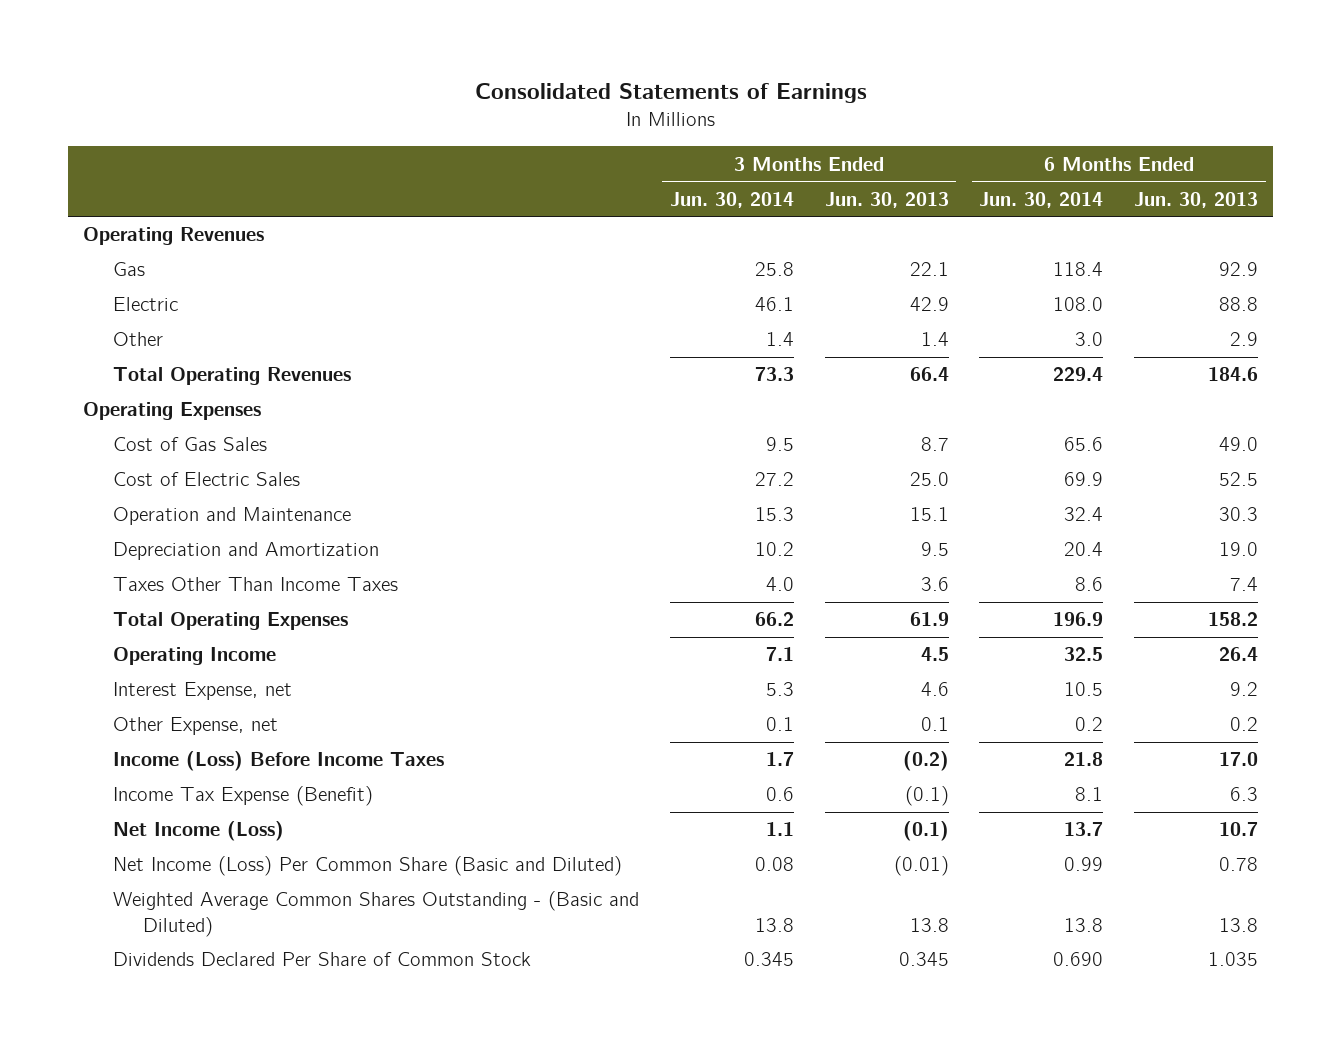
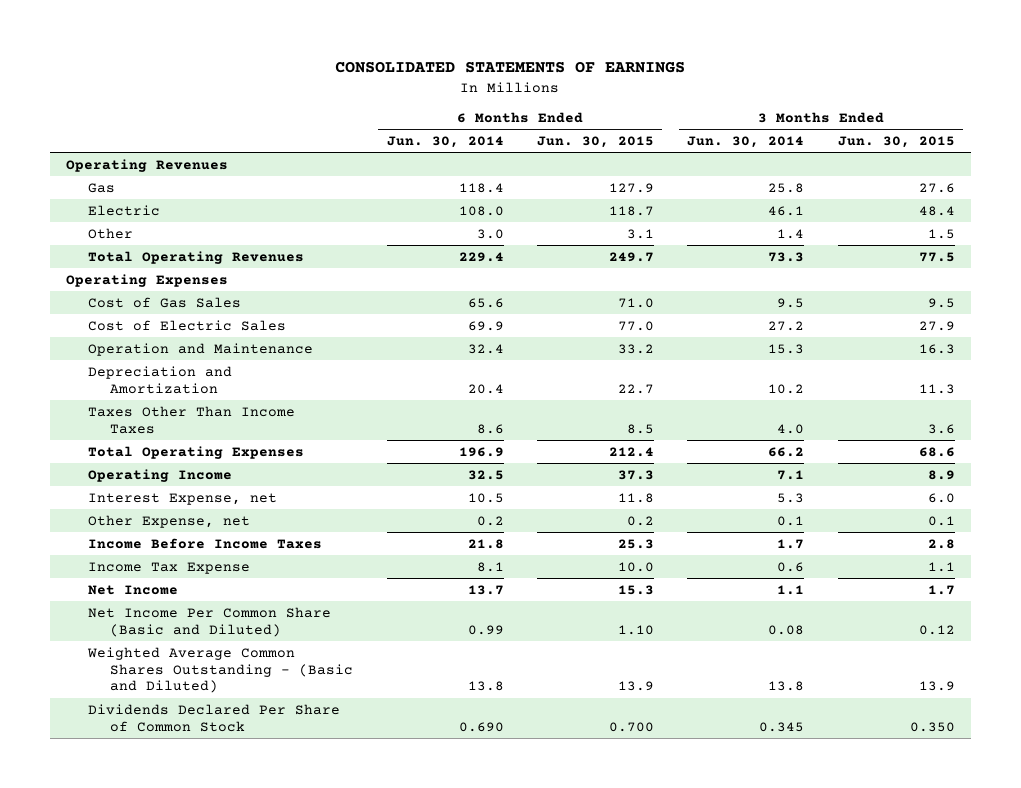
[474,83,867,104] Consolidated Statements of Earnings -> [335,61,686,74] CONSOLIDATED STATEMENTS OF EARNINGS
[824,191,949,208] Jun. 30, 2013 -> none
[1134,191,1259,208] Jun. 30, 2013 -> none
none -> [537,136,655,149] Jun. 30, 2015
none -> [837,136,955,149] Jun. 30, 2015
[113,751,445,772] Income (Loss) Before Income Taxes -> [88,537,323,549] Income Before Income Taxes
[113,786,374,807] Income Tax Expense (Benefit) -> [88,561,251,574] Income Tax Expense
[113,821,285,842] Net Income (Loss) -> [88,584,179,595] Net Income
[113,856,623,877] Net Income (Loss) Per Common Share (Basic and Diluted) -> [88,606,332,637] Net Income Per Common Share (Basic and Diluted)

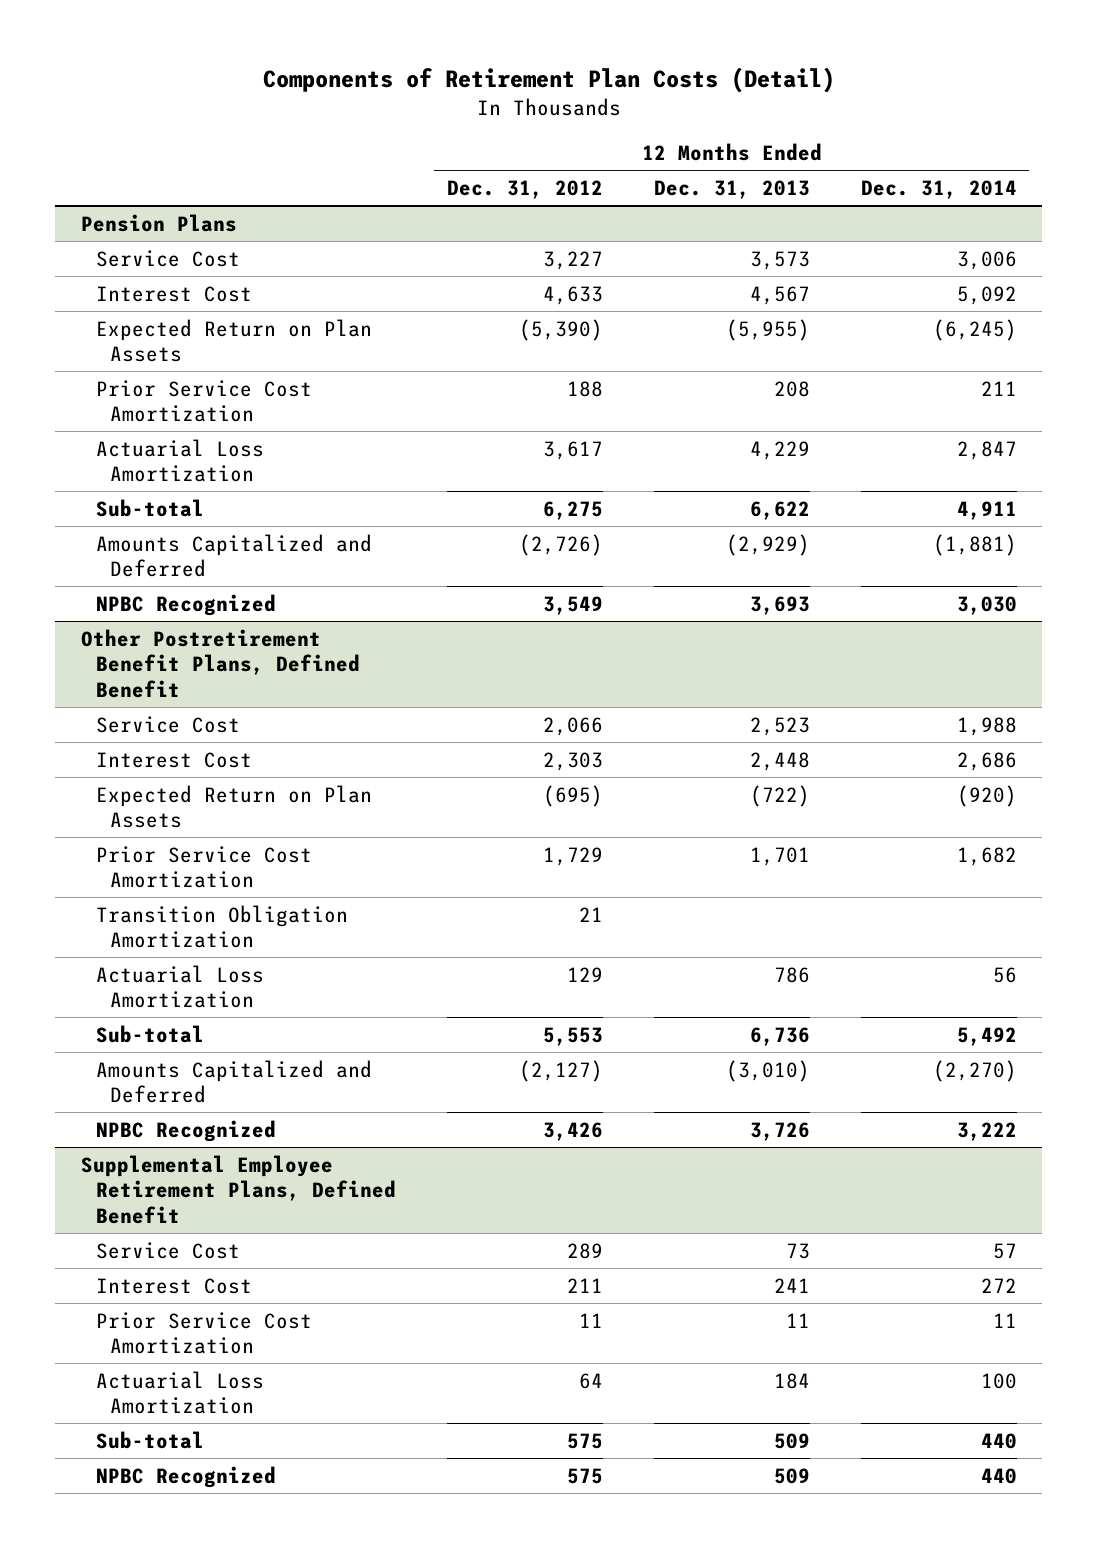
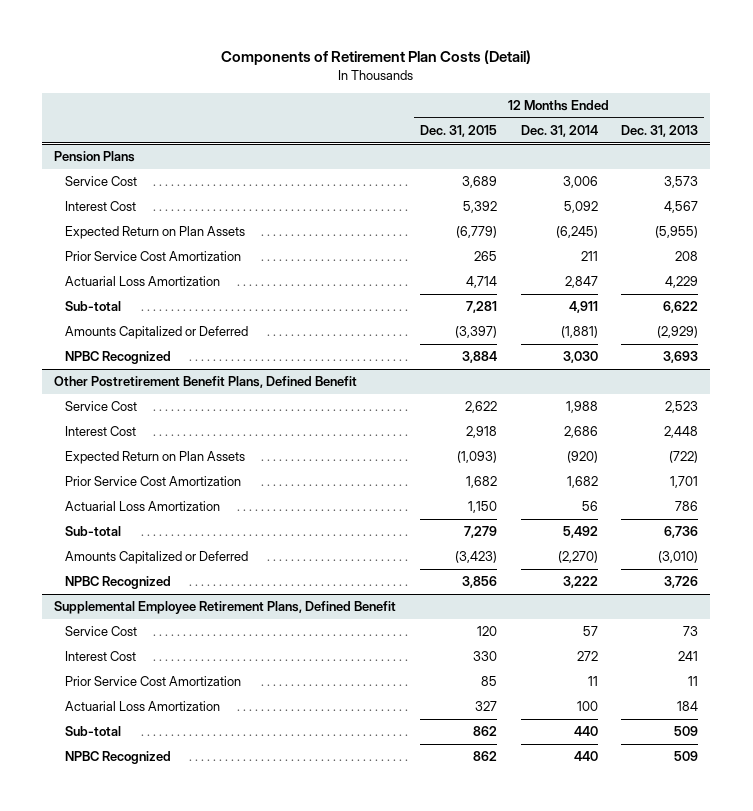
[446,180,603,200] Dec. 31, 2012 -> none
none -> [419,124,497,137] Dec. 31, 2015
[95,533,372,578] Amounts Capitalized and Deferred -> [65,326,249,340] Amounts Capitalized or Deferred
[95,904,348,949] Transition Obligation Amortization -> none
[95,1059,372,1104] Amounts Capitalized and Deferred -> [65,551,249,565] Amounts Capitalized or Deferred

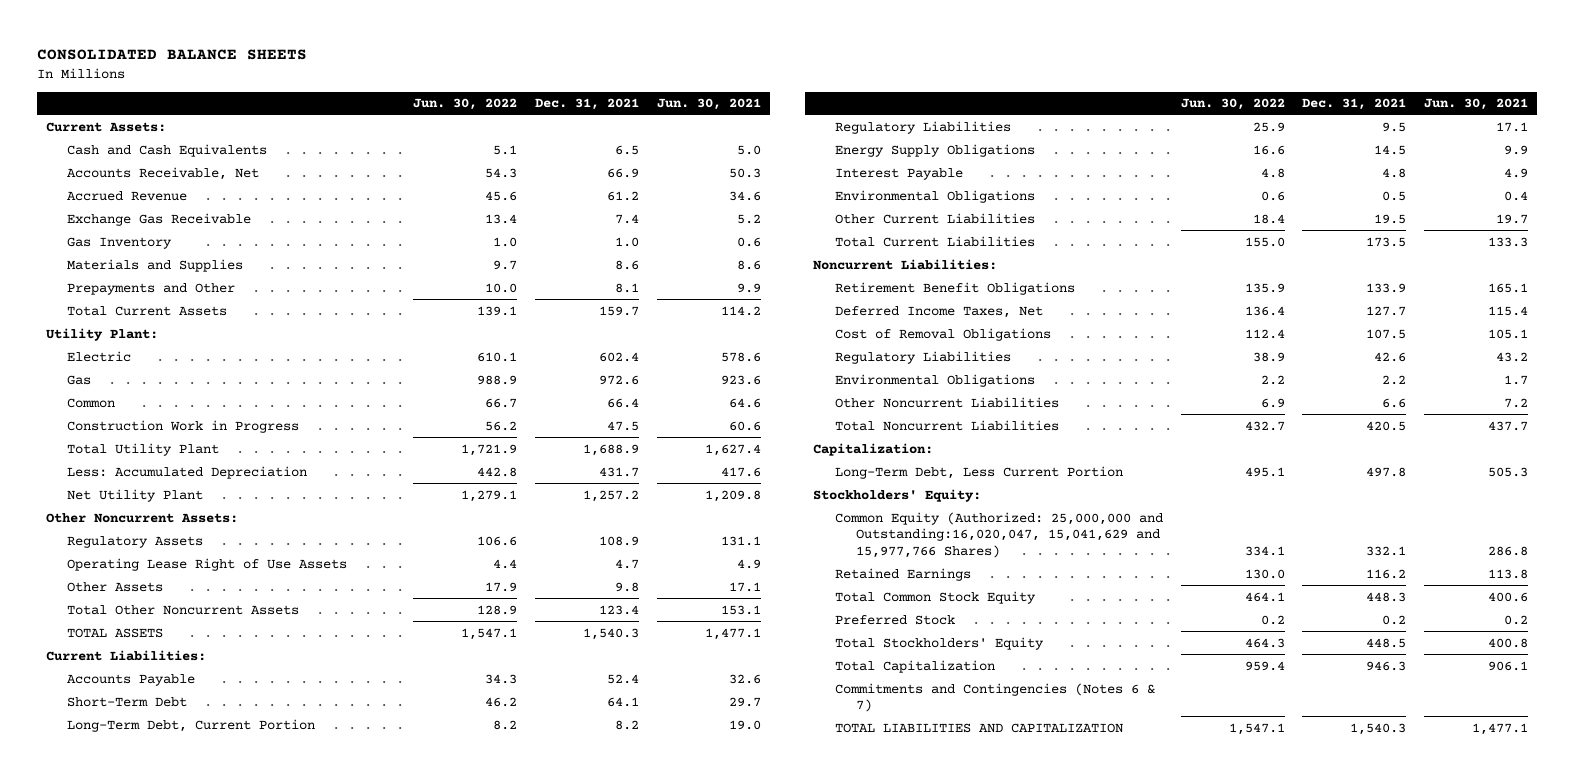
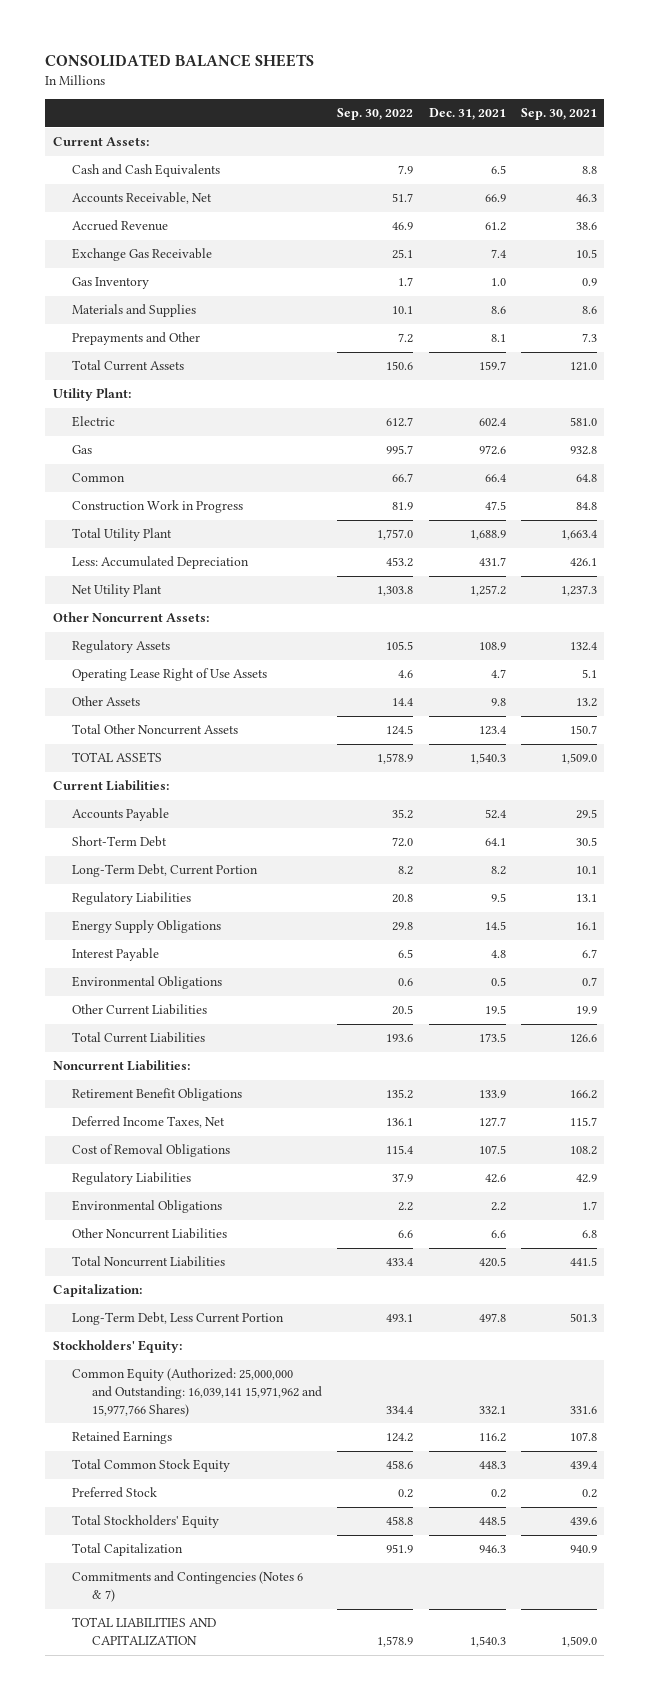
[413,98,518,111] Jun. 30, 2022 -> none
[656,98,761,111] Jun. 30, 2021 -> none
none -> [337,108,414,121] Sep. 30, 2022
none -> [520,108,597,121] Sep. 30, 2021
[834,511,1163,558] Common Equity (Authorized: 25,000,000 and Outstanding:16,020,047, 15,041,629 and 15,977,766 Shares) -> [72,1368,323,1417] Common Equity (Authorized: 25,000,000 and Outstanding: 16,039,141 15,971,962 and 15,977,766 Shares)

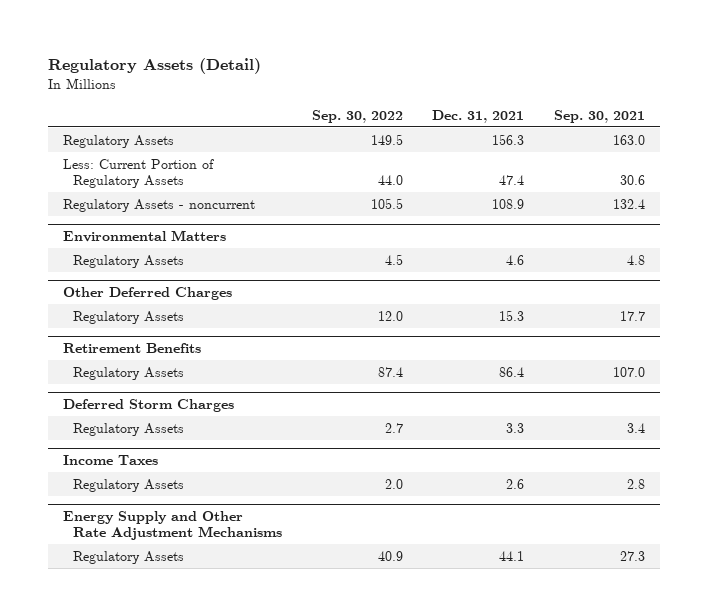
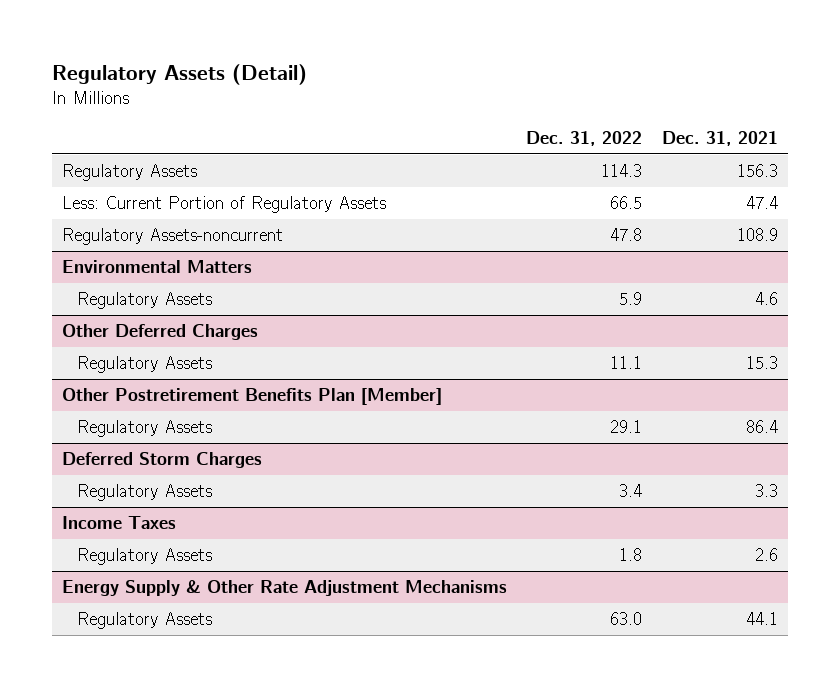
[311,109,403,123] Sep. 30, 2022 -> none
[554,109,646,123] Sep. 30, 2021 -> none
none -> [526,130,643,146] Dec. 31, 2022
[62,198,255,212] Regulatory Assets - noncurrent -> [61,228,283,246] Regulatory Assets-noncurrent
[62,342,201,353] Retirement Benefits -> [61,388,442,406] Other Postretirement Benefits Plan [Member]
[62,510,283,541] Energy Supply and Other Rate Adjustment Mechanisms -> [61,580,507,597] Energy Supply & Other Rate Adjustment Mechanisms

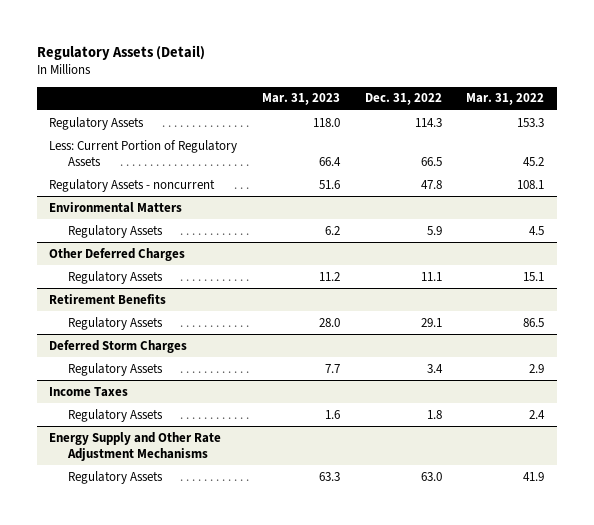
[662,130,779,146] Dec. 31, 2021 -> none
none -> [261,93,340,106] Mar. 31, 2023
none -> [466,93,545,106] Mar. 31, 2022
[61,228,283,246] Regulatory Assets-noncurrent -> [49,178,216,192] Regulatory Assets - noncurrent
[61,388,442,406] Other Postretirement Benefits Plan [Member] -> [49,293,167,304] Retirement Benefits
[61,580,507,597] Energy Supply & Other Rate Adjustment Mechanisms -> [49,431,222,461] Energy Supply and Other Rate Adjustment Mechanisms

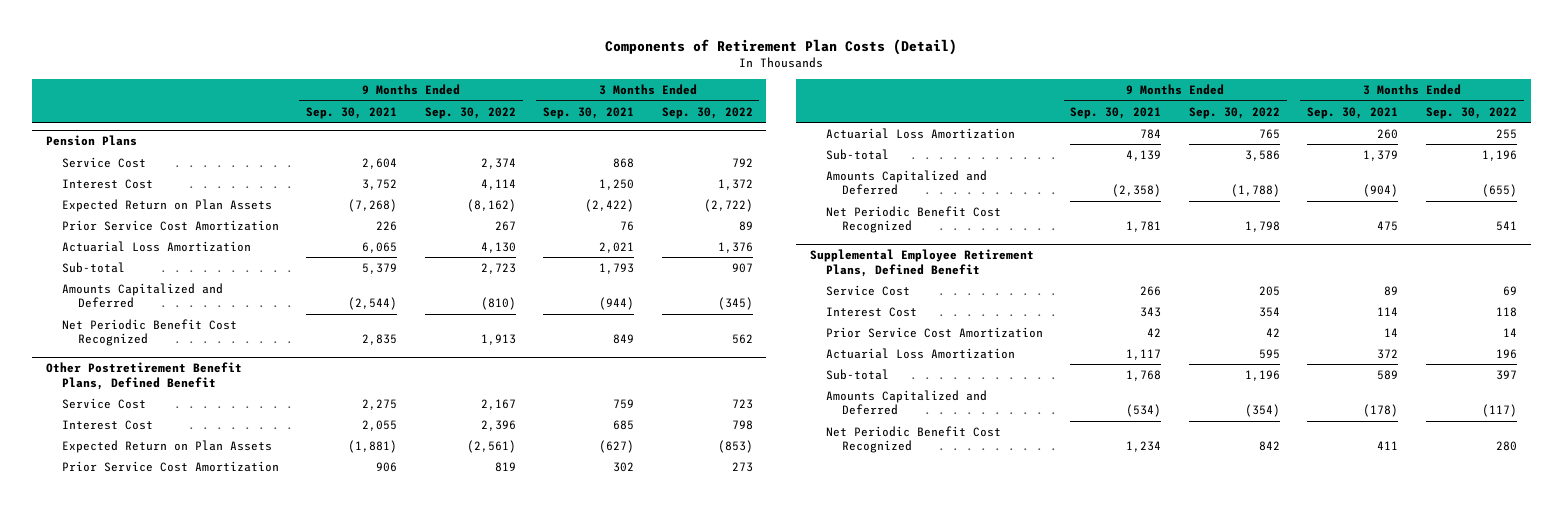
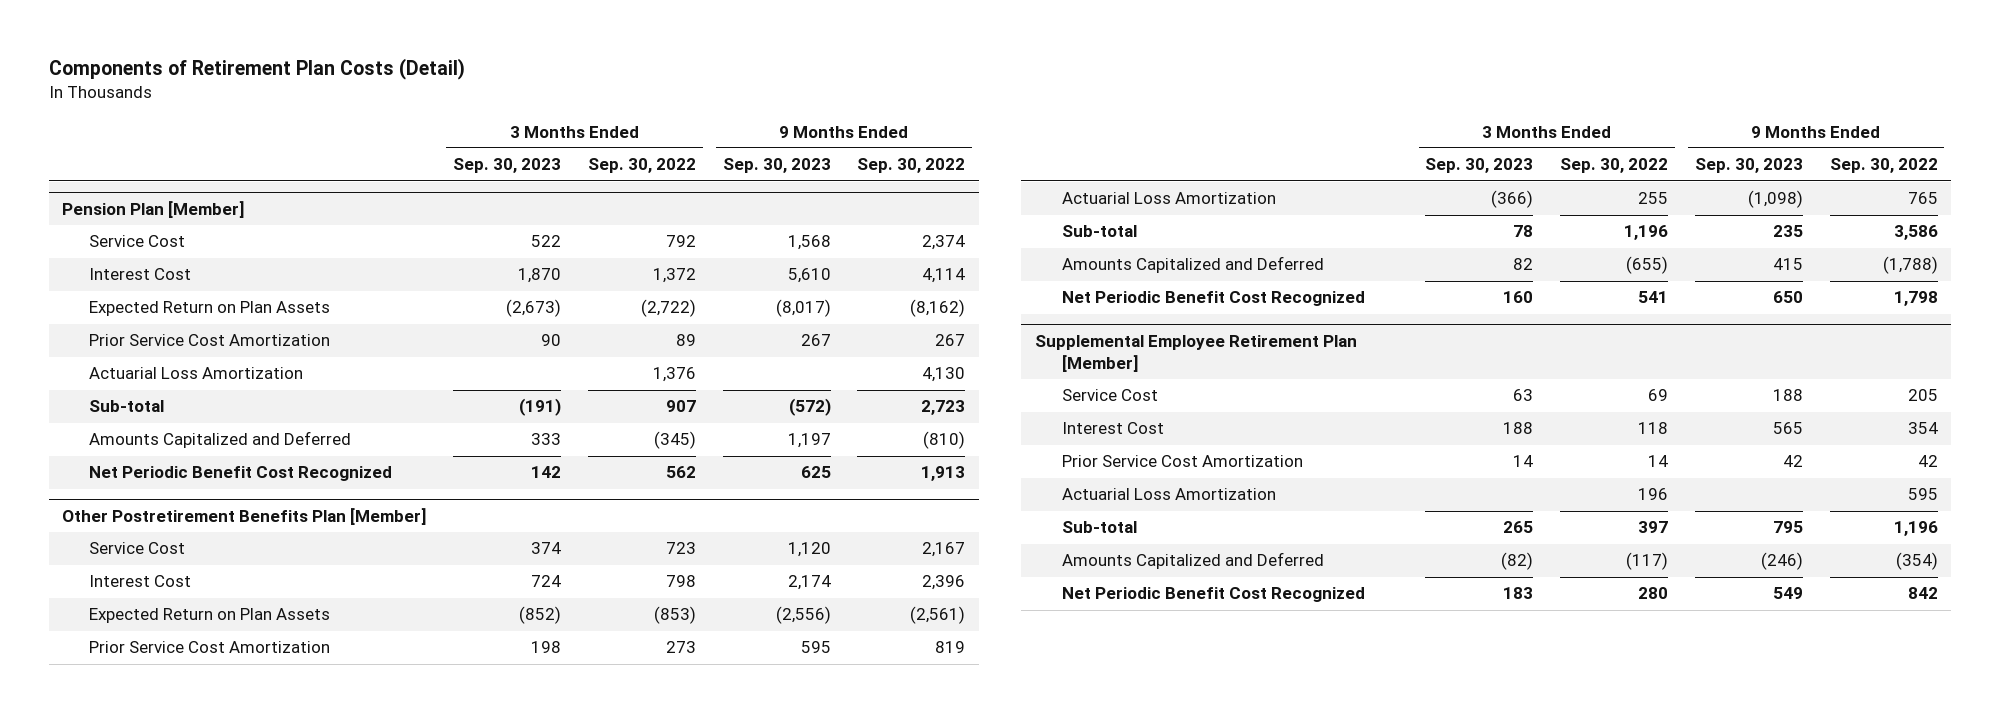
[306,106,398,119] Sep. 30, 2021 -> none
[543,106,635,119] Sep. 30, 2021 -> none
none -> [453,158,562,174] Sep. 30, 2023
none -> [722,158,831,174] Sep. 30, 2023
[45,135,137,147] Pension Plans -> [62,201,245,219] Pension Plan [Member]
[45,362,242,390] Other Postretirement Benefit Plans, Defined Benefit -> [62,508,427,526] Other Postretirement Benefits Plan [Member]
[810,249,1035,277] Supplemental Employee Retirement Plans, Defined Benefit -> [1034,335,1357,372] Supplemental Employee Retirement Plan [Member]

